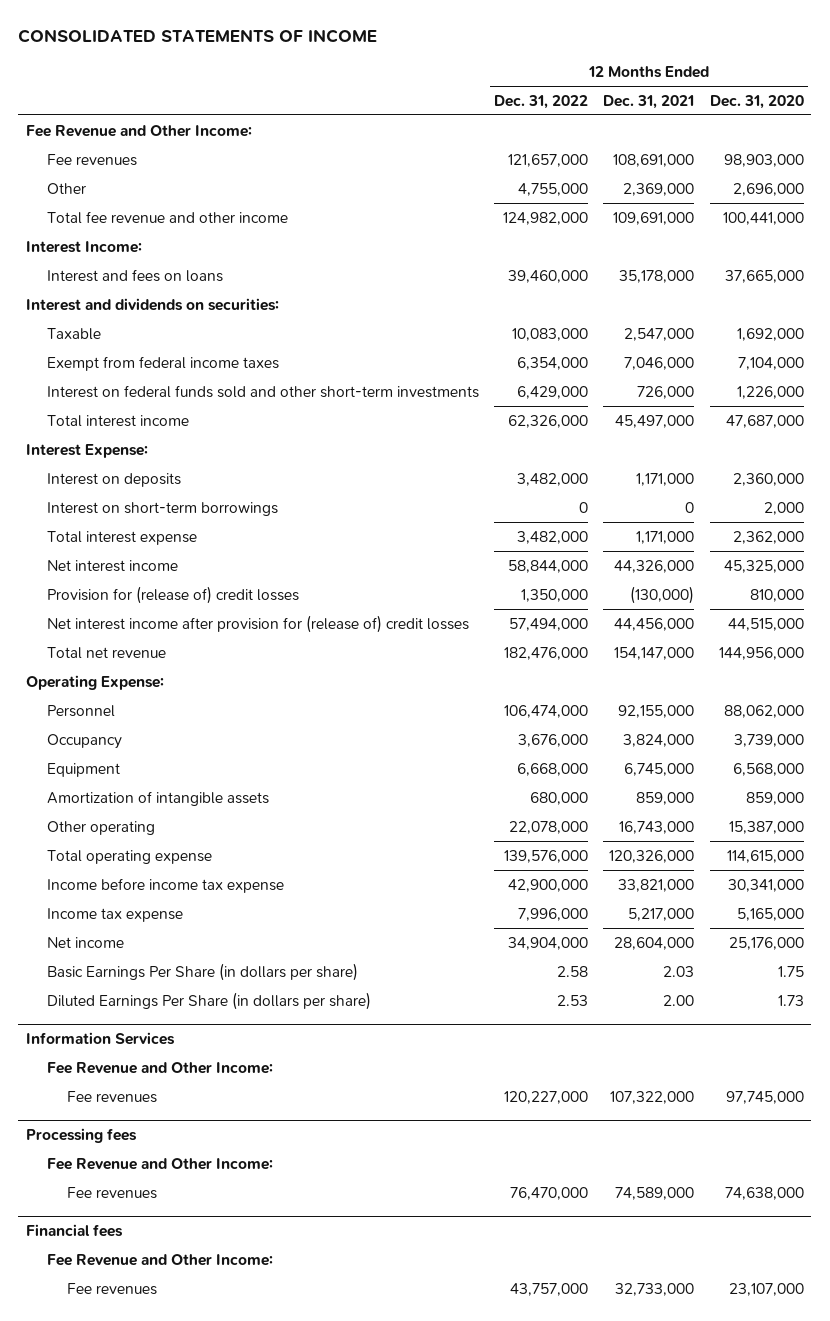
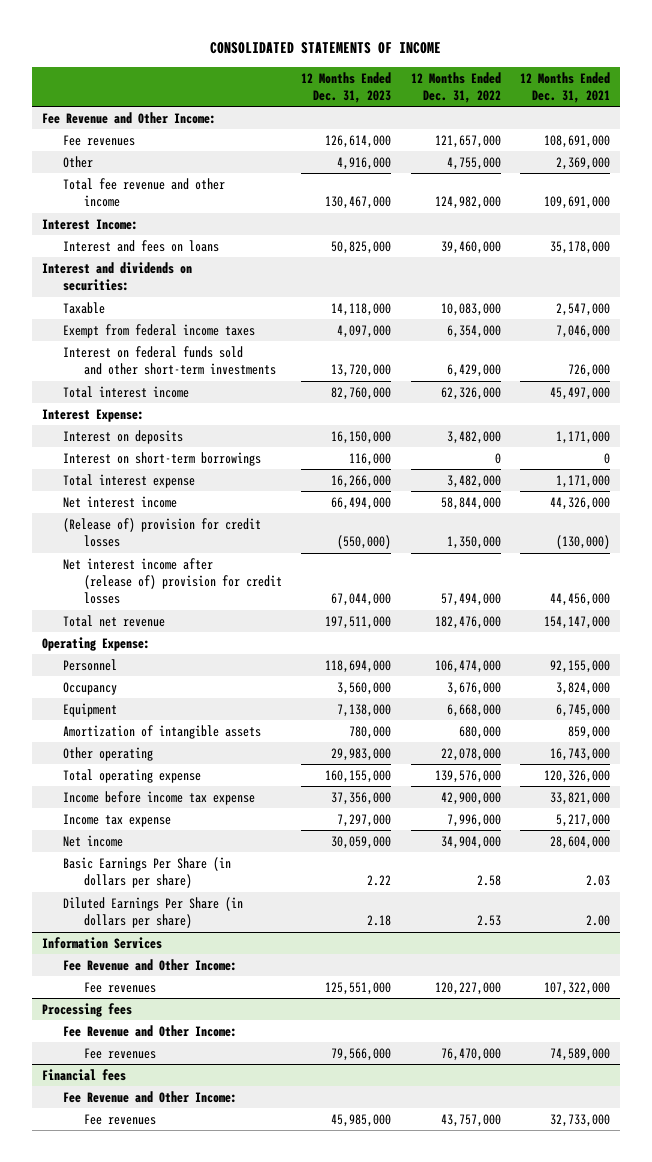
[709,94,804,109] Dec. 31, 2020 -> none
none -> [301,71,392,104] 12 Months Ended Dec. 31, 2023
[46,585,299,604] Provision for (release of) credit losses -> [62,517,261,548] (Release of) provision for credit losses
[46,614,469,633] Net interest income after provision for (release of) credit losses -> [62,557,282,605] Net interest income after (release of) provision for credit losses

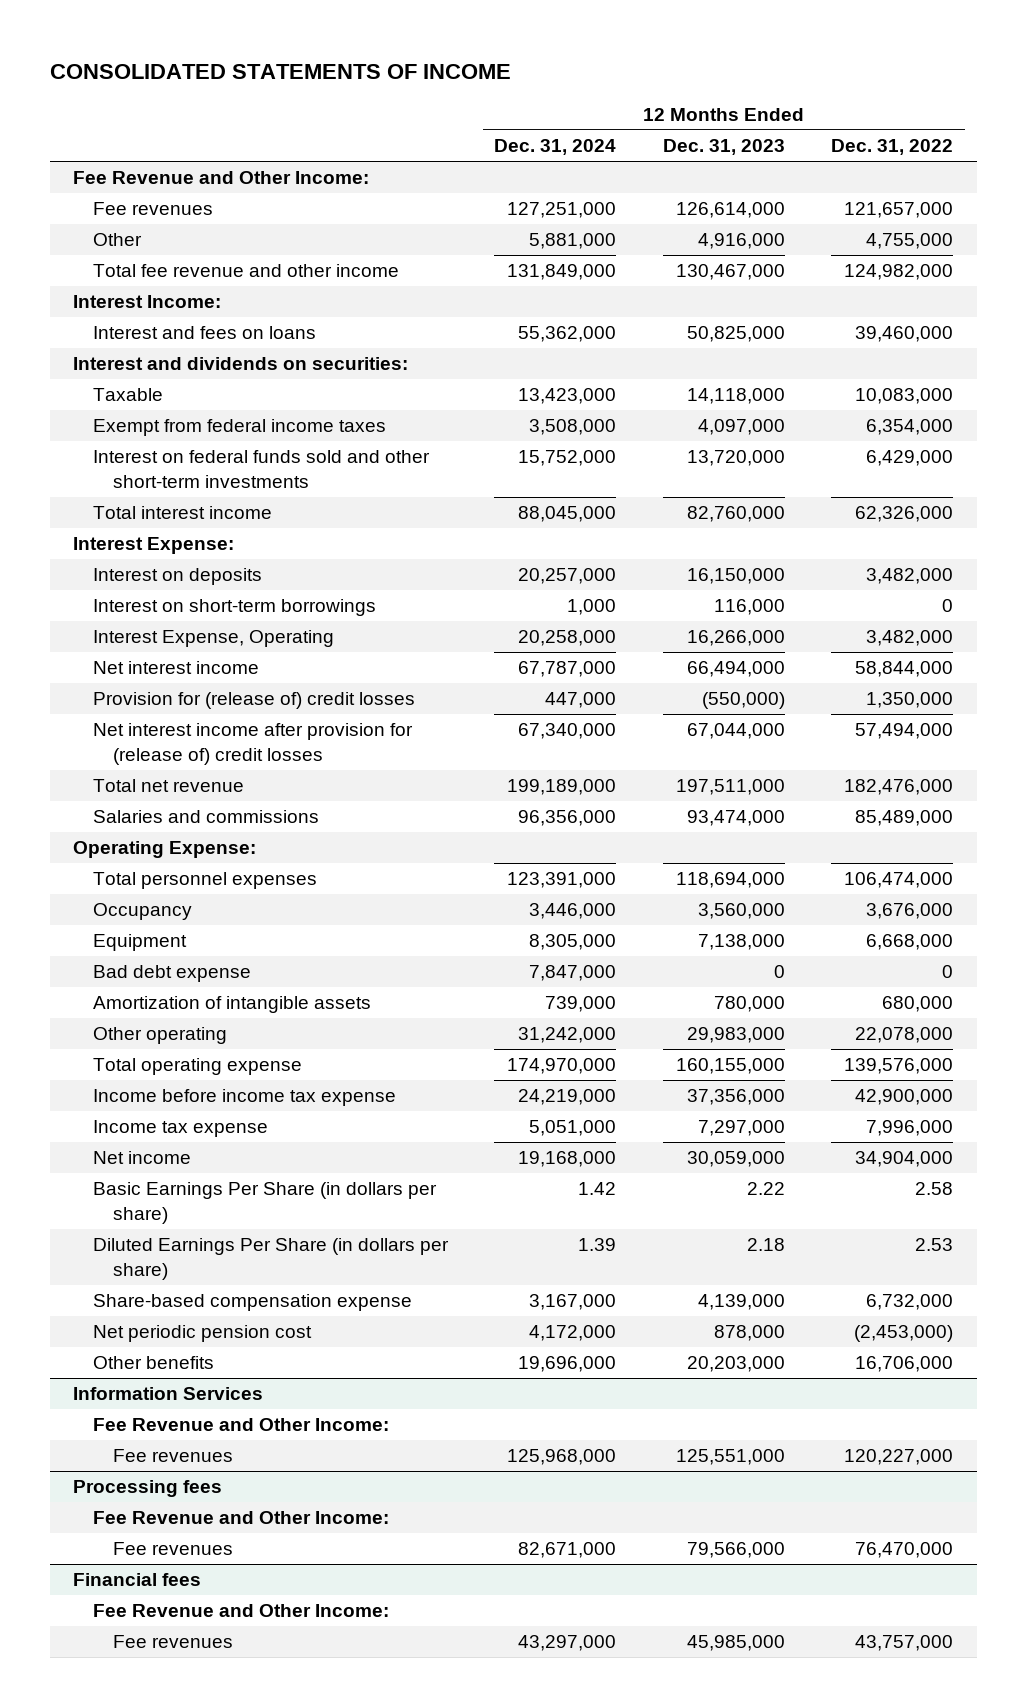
[520,71,611,104] 12 Months Ended Dec. 31, 2021 -> none
none -> [494,139,617,156] Dec. 31, 2024
[62,473,195,488] Total interest expense -> [92,630,334,648] Interest Expense, Operating
[62,517,261,548] (Release of) provision for credit losses -> [92,692,415,710] Provision for (release of) credit losses
[62,557,282,605] Net interest income after (release of) provision for credit losses -> [92,723,413,765] Net interest income after provision for (release of) credit losses
none -> [92,810,319,824] Salaries and commissions
[62,658,117,671] Personnel -> [92,872,317,890] Total personnel expenses
none -> [92,965,251,983] Bad debt expense
none -> [92,1294,412,1312] Share-based compensation expense
none -> [92,1325,312,1343] Net periodic pension cost
none -> [92,1356,214,1370] Other benefits

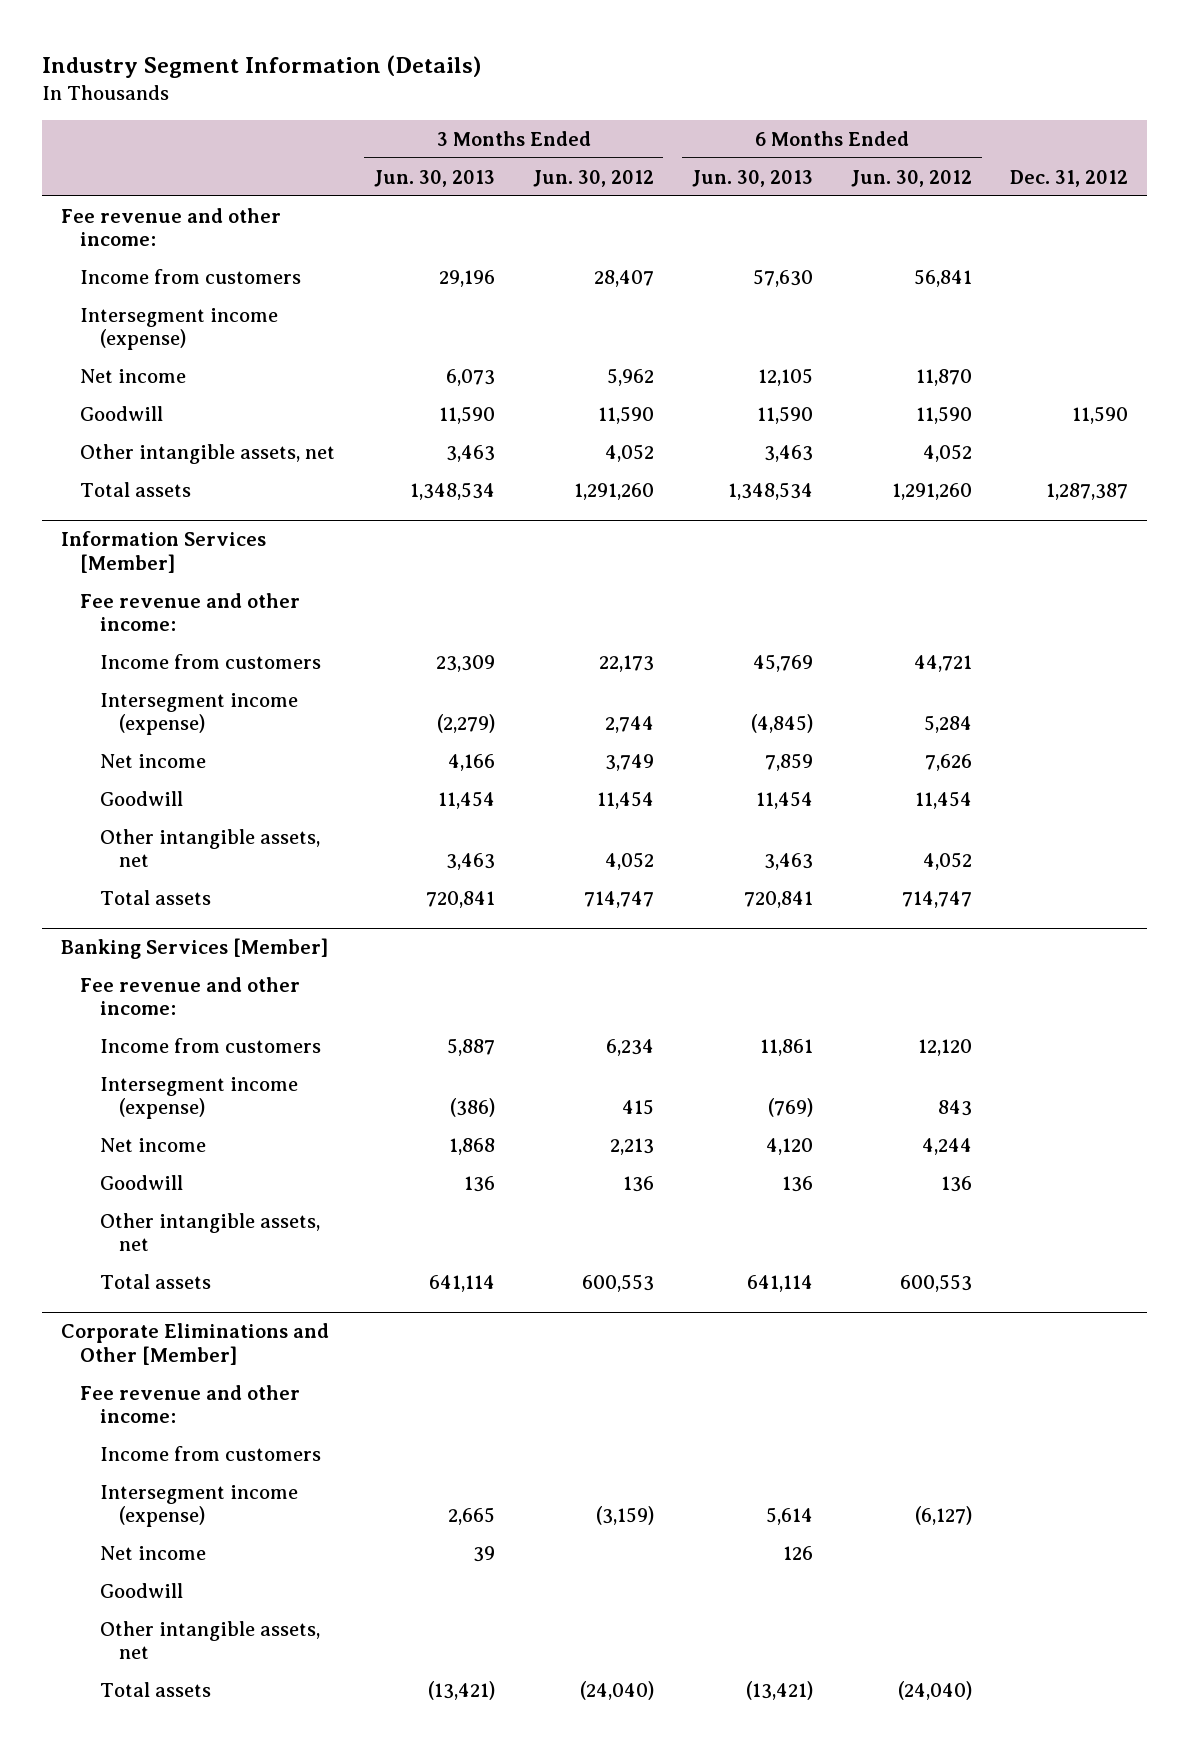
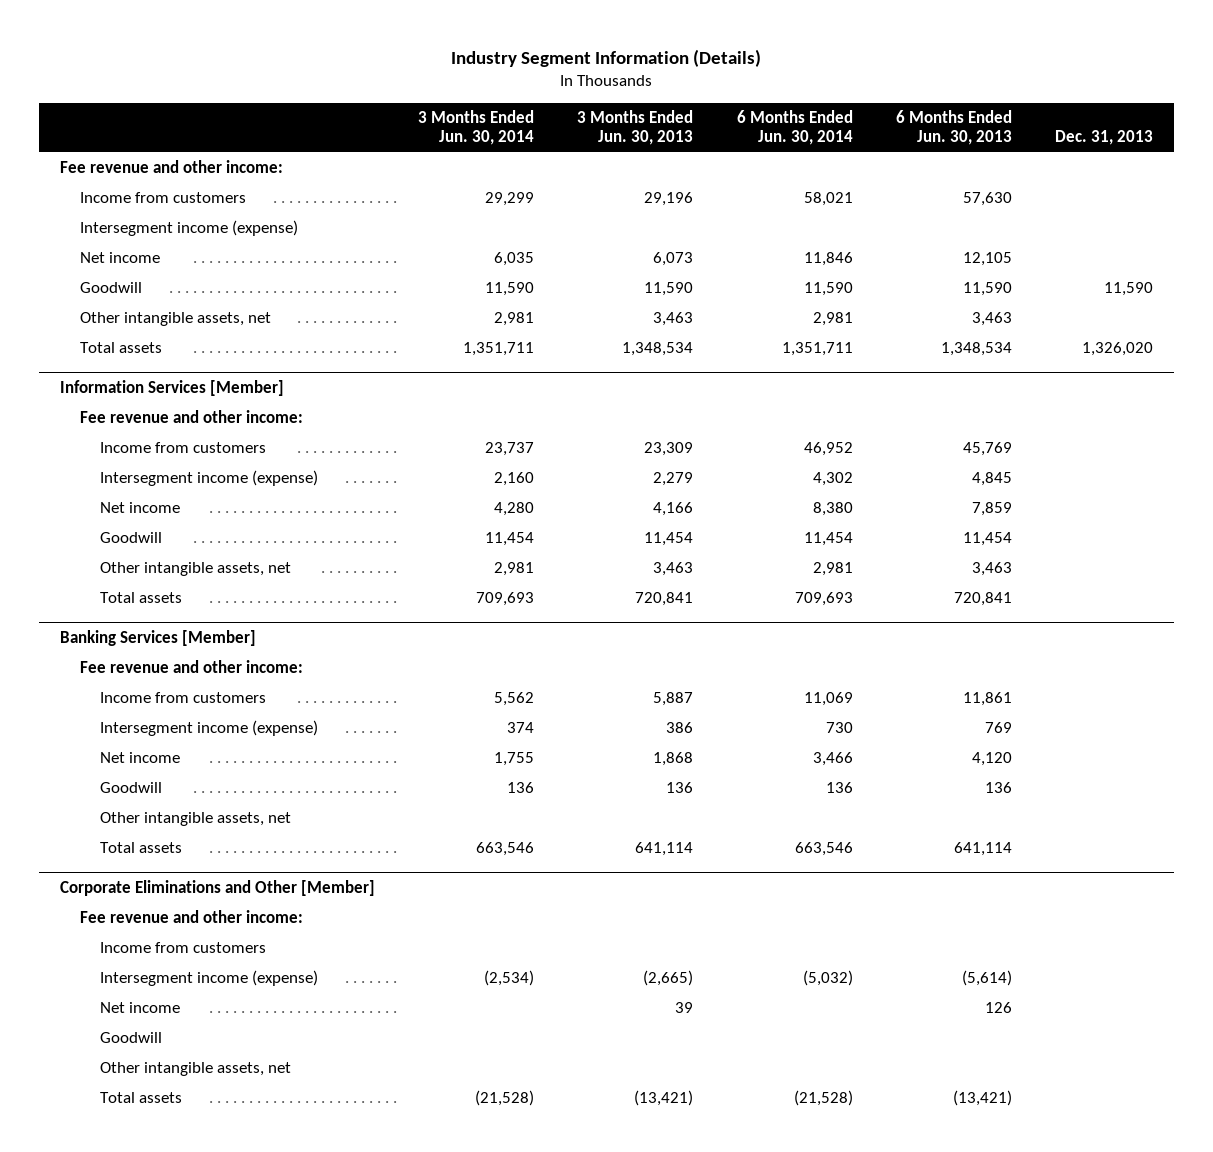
[532,169,654,187] Jun. 30, 2012 -> none
[850,169,972,187] Jun. 30, 2012 -> none
[1010,169,1129,187] Dec. 31, 2012 -> none
none -> [418,110,535,145] 3 Months Ended Jun. 30, 2014
none -> [736,110,853,145] 6 Months Ended Jun. 30, 2014
none -> [1054,129,1153,145] Dec. 31, 2013
[436,714,495,734] (2,279) -> [653,472,694,487] 2,279
[750,714,813,734] (4,845) -> [971,472,1012,487] 4,845
[449,1098,495,1118] (386) -> [666,722,694,734] 386
[767,1098,813,1118] (769) -> [984,722,1012,734] 769
[447,1507,495,1526] 2,665 -> [643,970,694,987] (2,665)
[765,1507,813,1526] 5,614 -> [961,970,1012,987] (5,614)

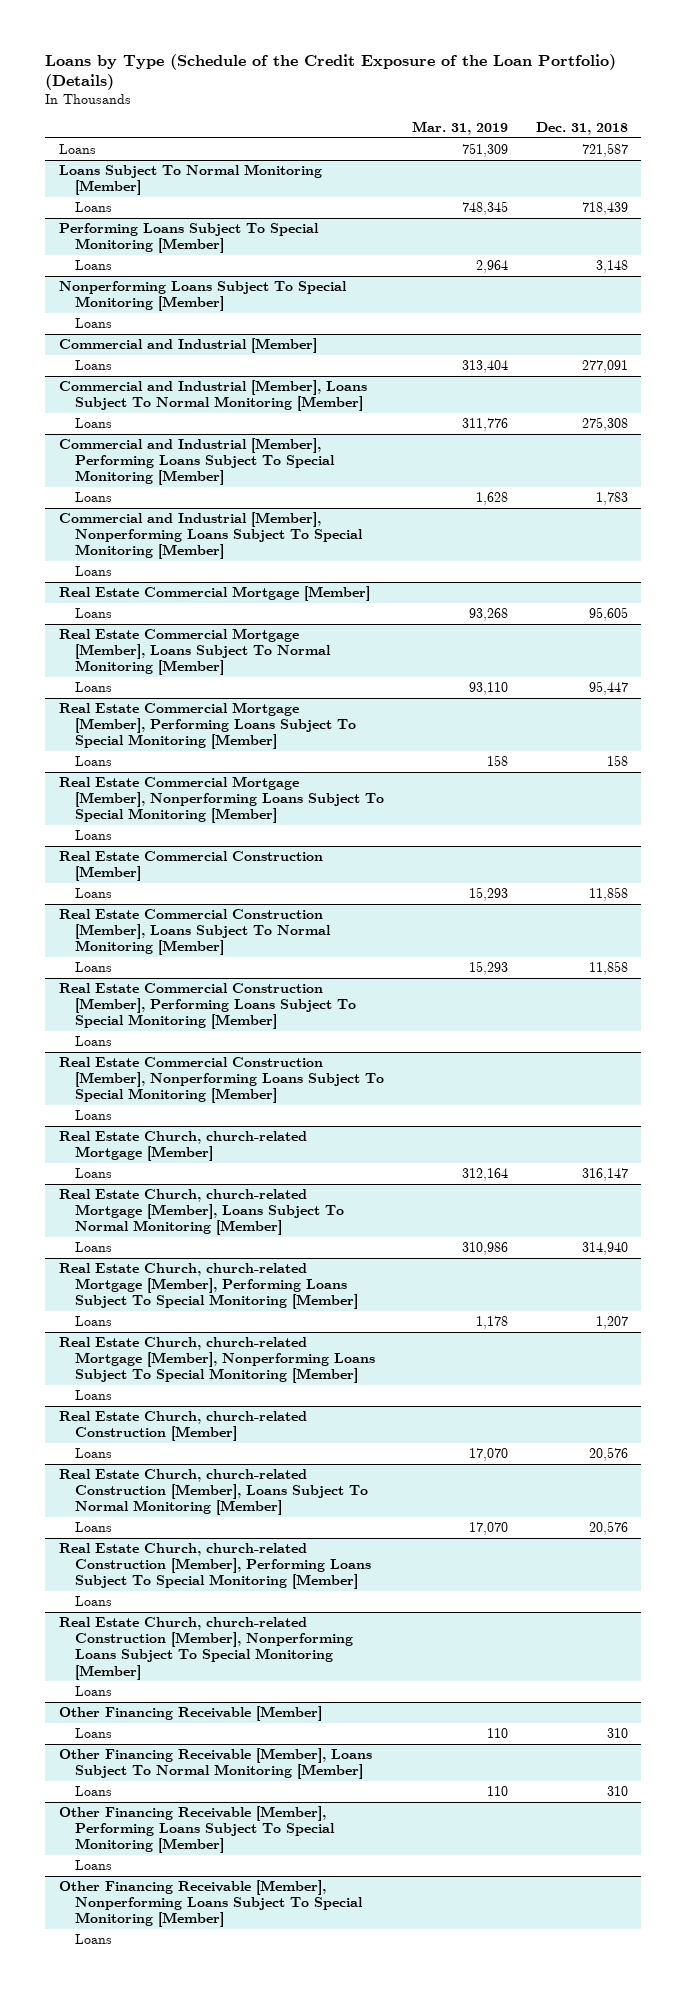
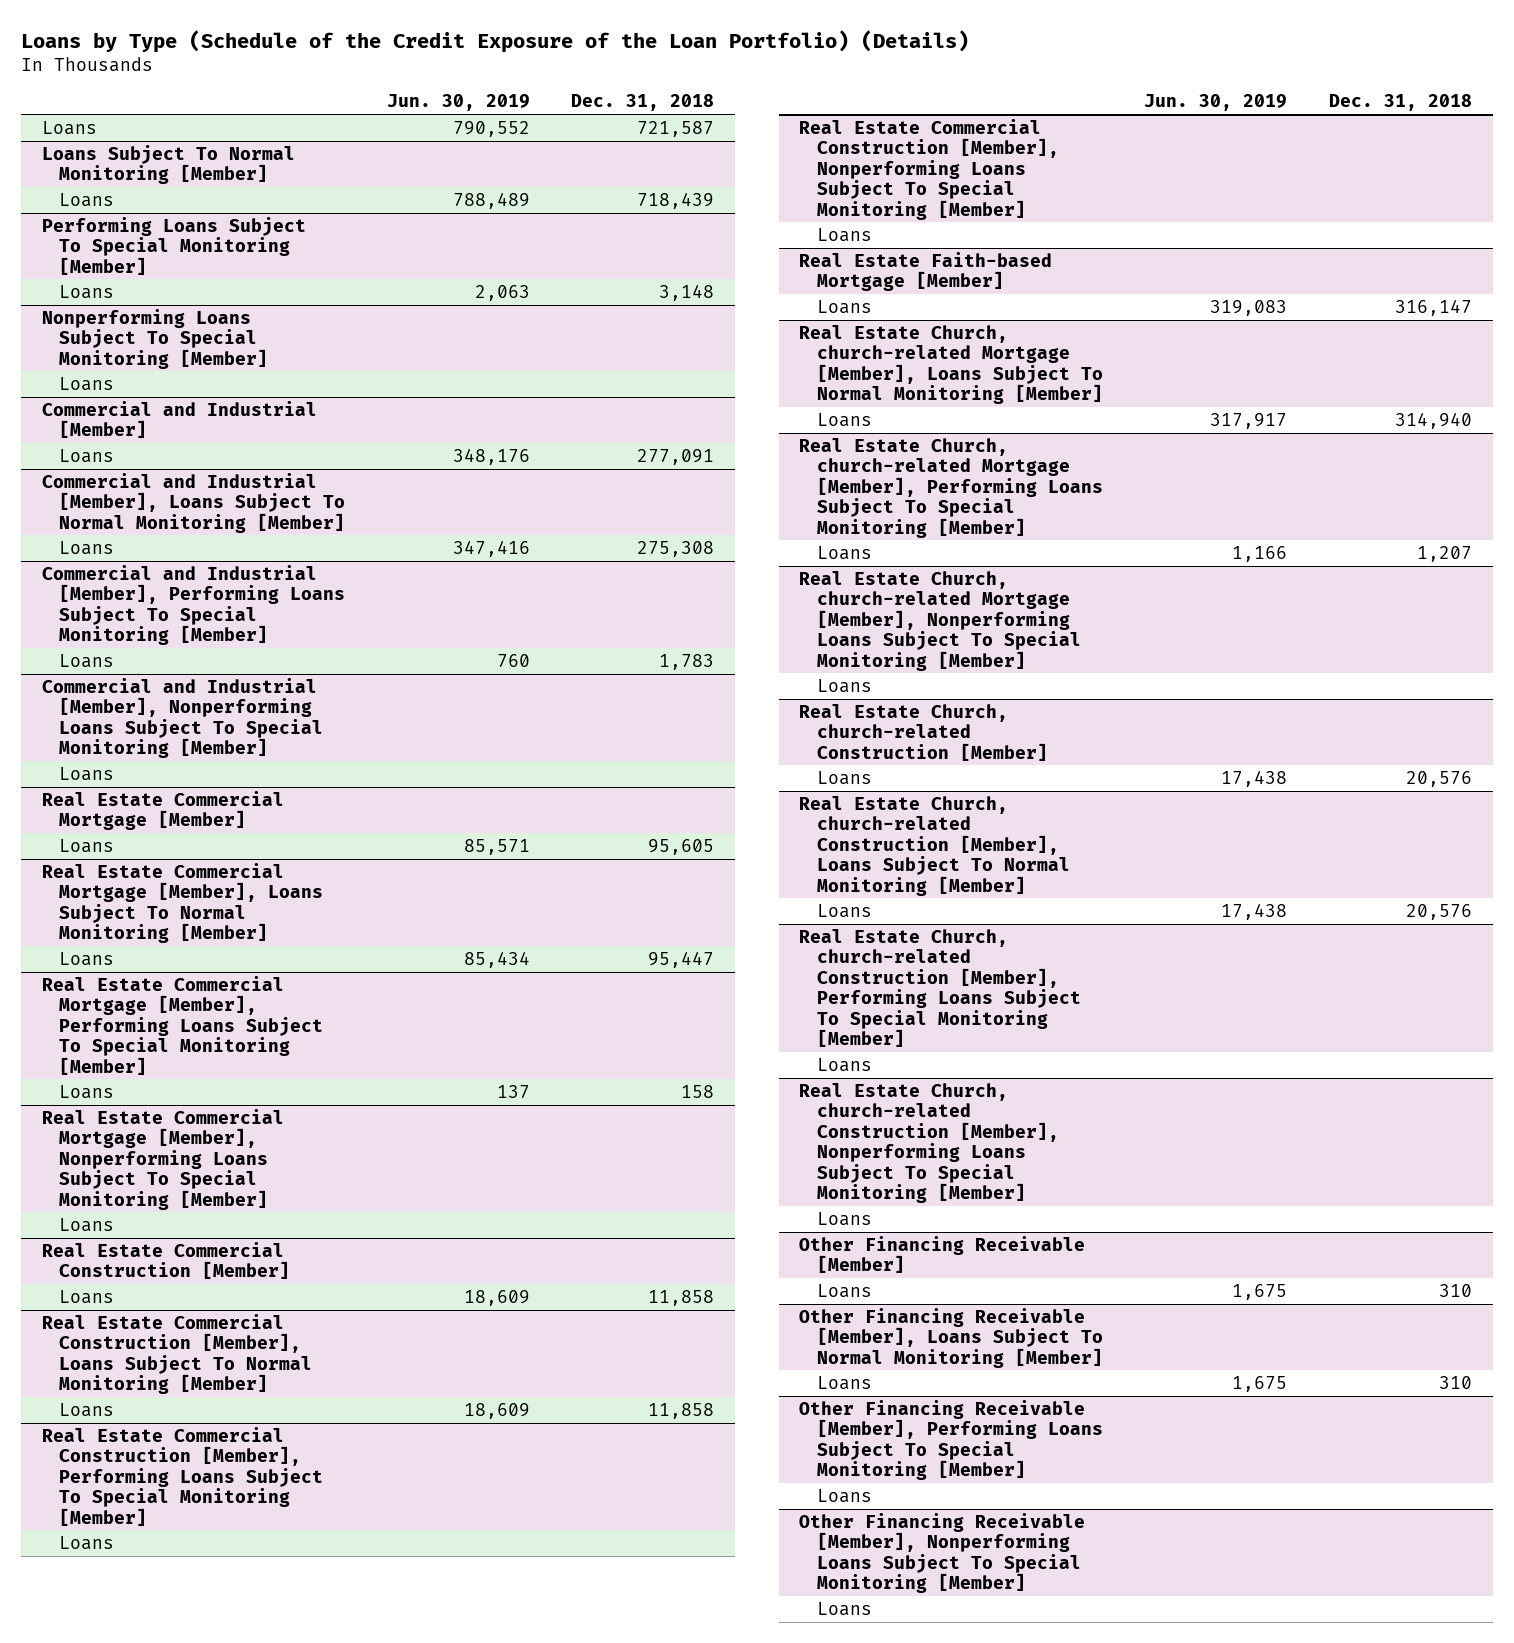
[411,121,508,136] Mar. 31, 2019 -> none
none -> [386,94,530,112] Jun. 30, 2019
[58,1130,307,1162] Real Estate Church, church-related Mortgage [Member] -> [799,251,1053,292] Real Estate Faith-based Mortgage [Member]

